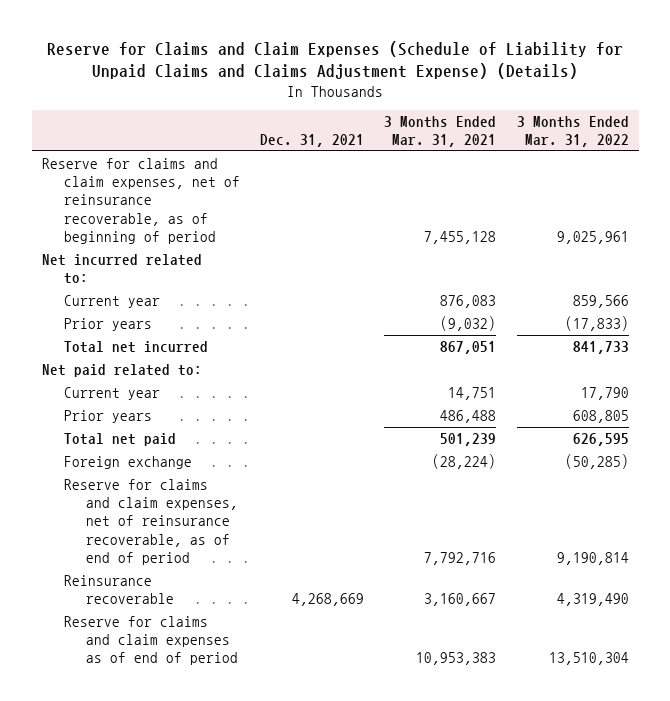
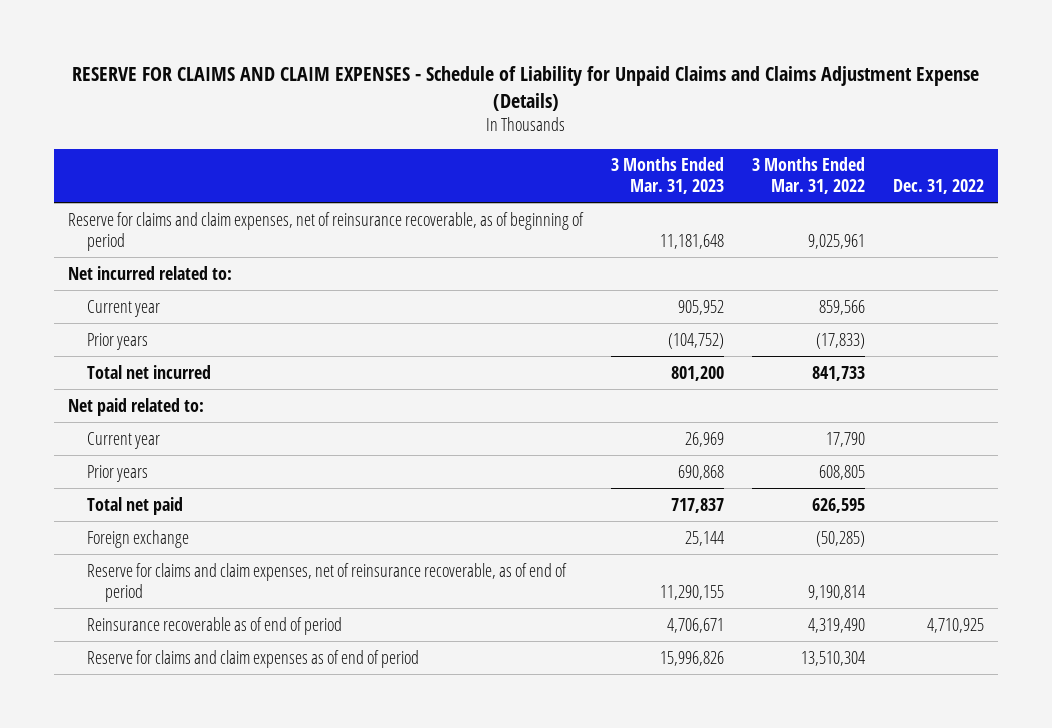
[47,40,624,80] Reserve for Claims and Claim Expenses (Schedule of Liability for Unpaid Claims and Claims Adjustment Expense) (Details) -> [72,66,980,112] RESERVE FOR CLAIMS AND CLAIM EXPENSES - Schedule of Liability for Unpaid Claims and Claims Adjustment Expense (Details)
[260,134,365,148] Dec. 31, 2021 -> none
[384,115,497,148] 3 Months Ended Mar. 31, 2021 -> none
none -> [611,157,725,195] 3 Months Ended Mar. 31, 2023
none -> [893,179,985,195] Dec. 31, 2022
[63,574,175,605] Reinsurance recoverable -> [86,616,342,635] Reinsurance recoverable as of end of period

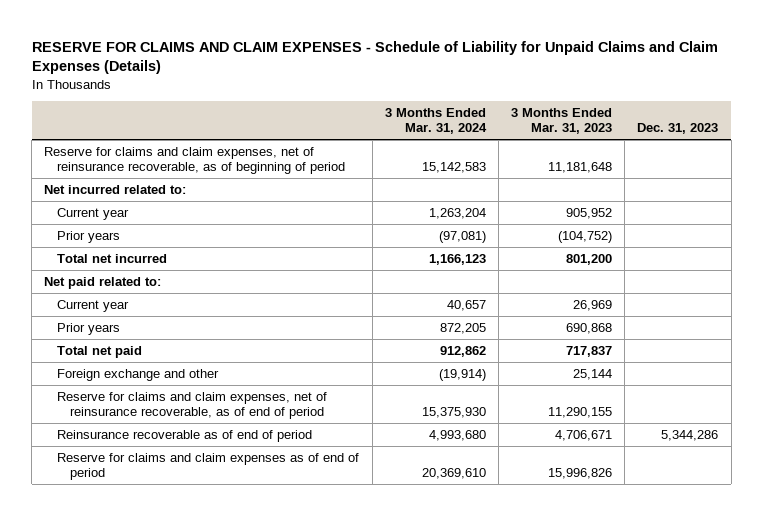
[72,66,980,112] RESERVE FOR CLAIMS AND CLAIM EXPENSES - Schedule of Liability for Unpaid Claims and Claims Adjustment Expense (Details) -> [31,40,718,75] RESERVE FOR CLAIMS AND CLAIM EXPENSES - Schedule of Liability for Unpaid Claims and Claim Expenses (Details)
[752,157,866,195] 3 Months Ended Mar. 31, 2022 -> none
[893,179,985,195] Dec. 31, 2022 -> none
none -> [384,108,487,135] 3 Months Ended Mar. 31, 2024
none -> [637,123,719,135] Dec. 31, 2023
[86,529,189,548] Foreign exchange -> [57,368,220,381] Foreign exchange and other

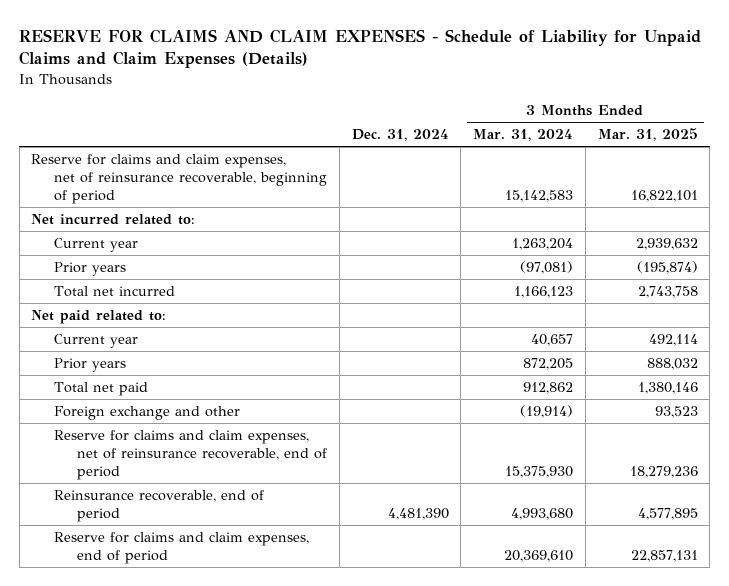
[511,108,613,135] 3 Months Ended Mar. 31, 2023 -> none
[637,123,719,135] Dec. 31, 2023 -> none
none -> [351,129,449,142] Dec. 31, 2024
none -> [597,128,698,142] Mar. 31, 2025
[44,146,346,174] Reserve for claims and claim expenses, net of reinsurance recoverable, as of beginning of period -> [31,153,328,205] Reserve for claims and claim expenses, net of reinsurance recoverable, beginning of period
[57,391,328,419] Reserve for claims and claim expenses, net of reinsurance recoverable, as of end of period -> [54,429,327,481] Reserve for claims and claim expenses, net of reinsurance recoverable, end of period
[57,429,313,442] Reinsurance recoverable as of end of period -> [54,489,265,522] Reinsurance recoverable, end of period
[57,452,360,480] Reserve for claims and claim expenses as of end of period -> [54,531,310,564] Reserve for claims and claim expenses, end of period

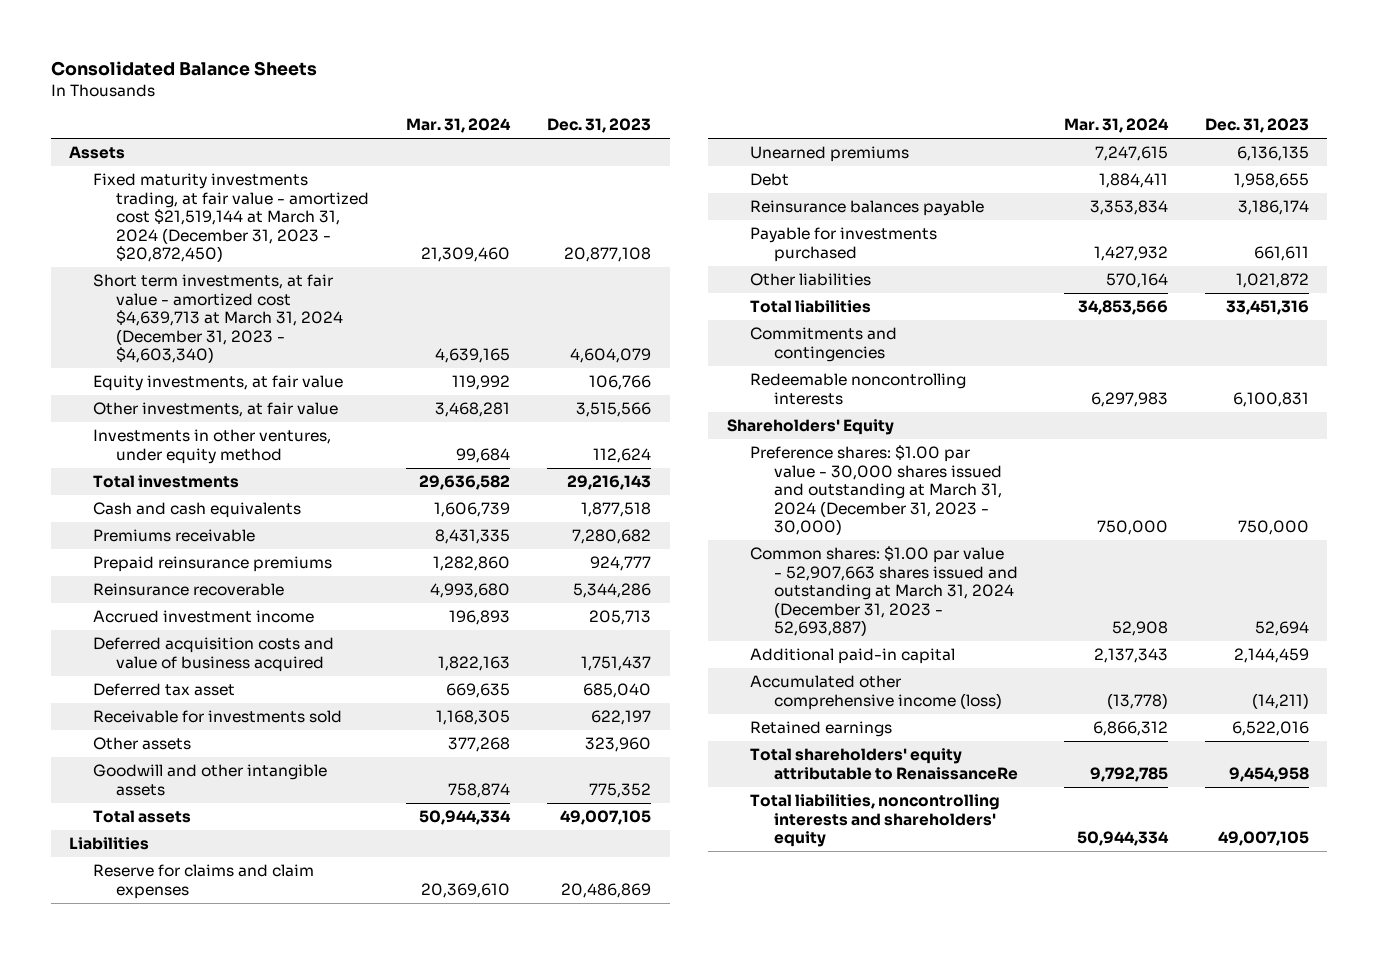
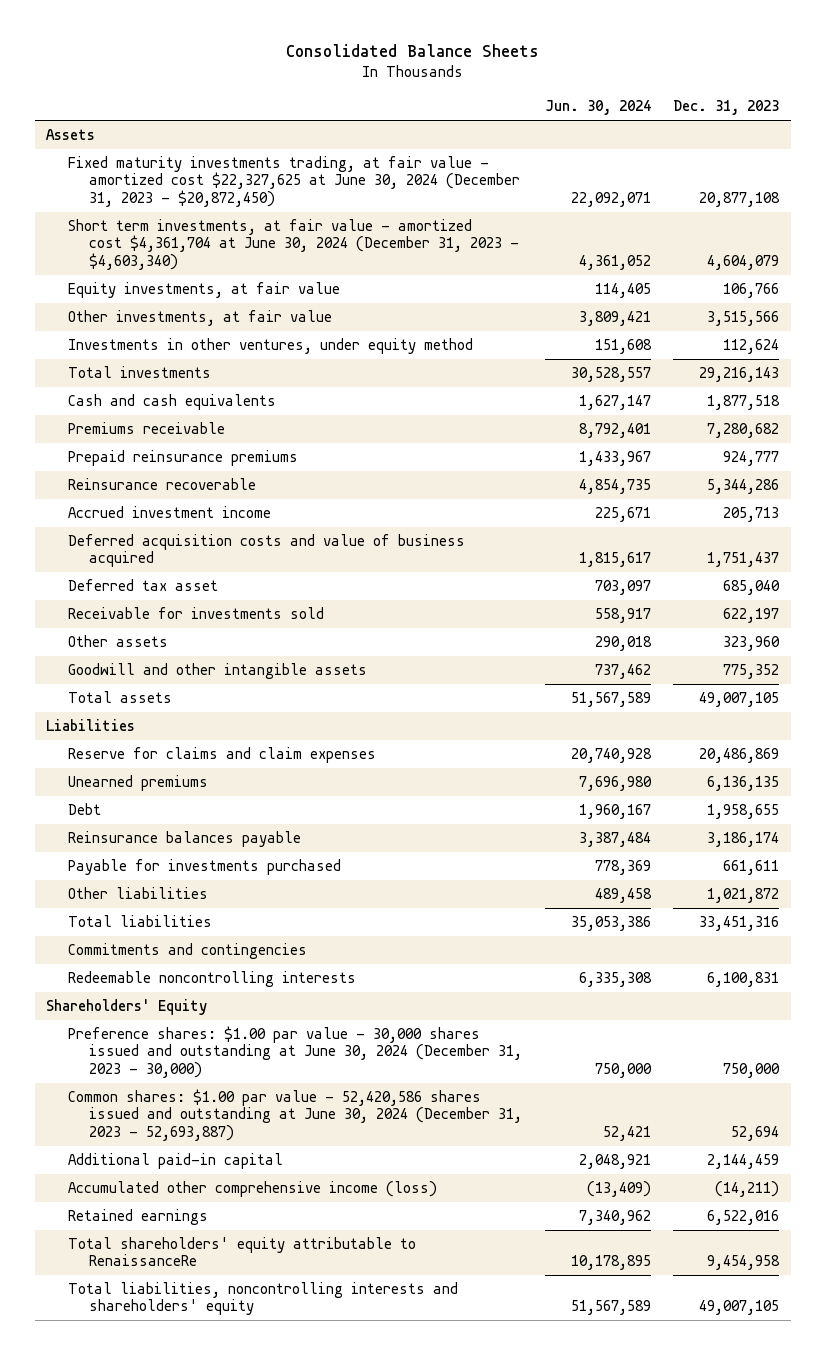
[406,118,512,134] Mar. 31, 2024 -> none
none -> [544,100,651,116] Jun. 30, 2024
[92,173,370,263] Fixed maturity investments trading, at fair value - amortized cost $21,519,144 at March 31, 2024 (December 31, 2023 - $20,872,450) -> [67,156,521,207] Fixed maturity investments trading, at fair value - amortized cost $22,327,625 at June 30, 2024 (December 31, 2023 - $20,872,450)
[92,274,344,364] Short term investments, at fair value - amortized cost $4,639,713 at March 31, 2024 (December 31, 2023 - $4,603,340) -> [67,219,520,270] Short term investments, at fair value - amortized cost $4,361,704 at June 30, 2024 (December 31, 2023 - $4,603,340)
[750,445,1003,536] Preference shares: $1.00 par value - 30,000 shares issued and outstanding at March 31, 2024 (December 31, 2023 - 30,000) -> [67,1026,523,1078] Preference shares: $1.00 par value - 30,000 shares issued and outstanding at June 30, 2024 (December 31, 2023 - 30,000)
[750,546,1019,637] Common shares: $1.00 par value - 52,907,663 shares issued and outstanding at March 31, 2024 (December 31, 2023 - 52,693,887) -> [67,1089,523,1141] Common shares: $1.00 par value - 52,420,586 shares issued and outstanding at June 30, 2024 (December 31, 2023 - 52,693,887)

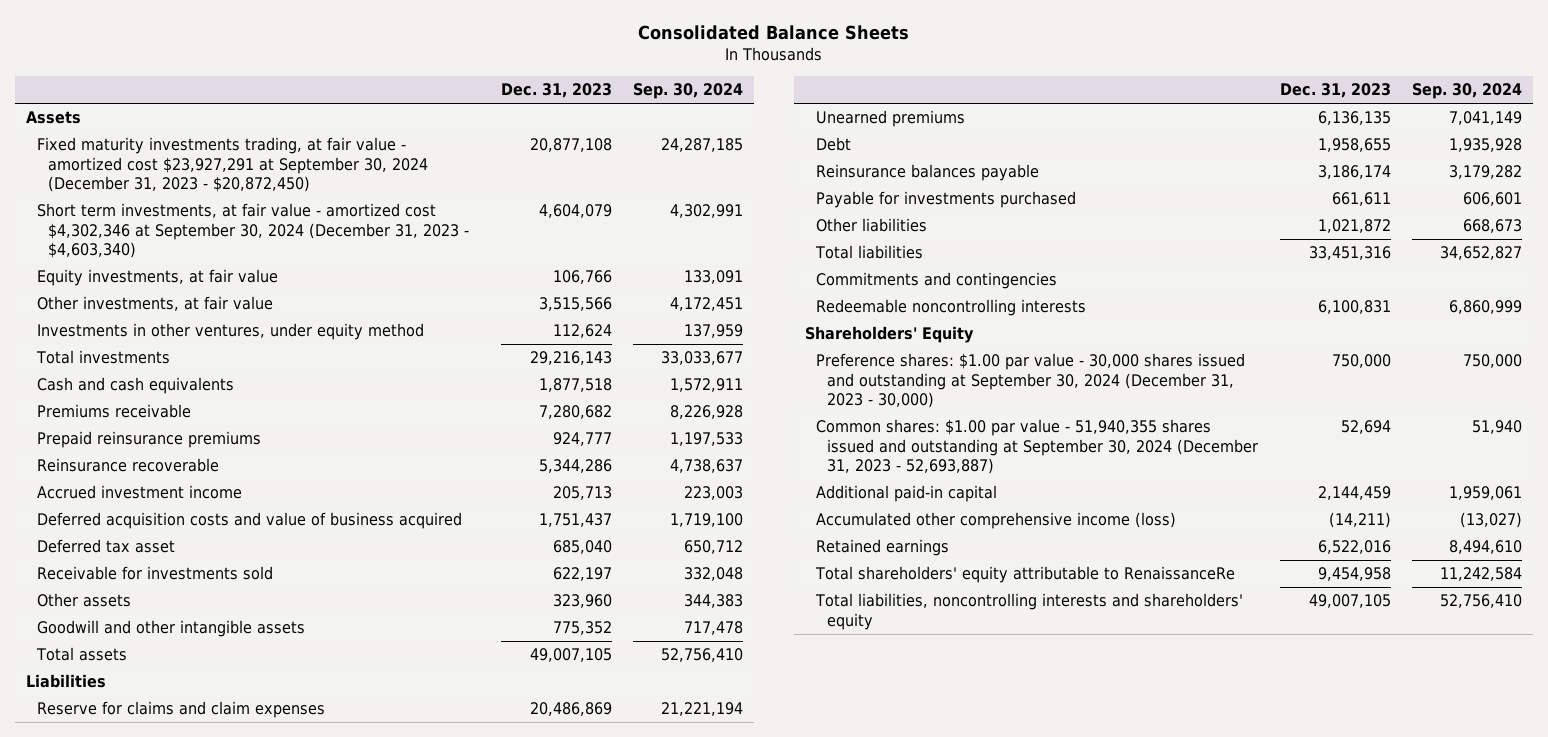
[544,100,651,116] Jun. 30, 2024 -> none
none -> [633,83,744,100] Sep. 30, 2024
[67,156,521,207] Fixed maturity investments trading, at fair value - amortized cost $22,327,625 at June 30, 2024 (December 31, 2023 - $20,872,450) -> [36,137,428,192] Fixed maturity investments trading, at fair value - amortized cost $23,927,291 at September 30, 2024 (December 31, 2023 - $20,872,450)
[67,219,520,270] Short term investments, at fair value - amortized cost $4,361,704 at June 30, 2024 (December 31, 2023 - $4,603,340) -> [36,203,469,258] Short term investments, at fair value - amortized cost $4,302,346 at September 30, 2024 (December 31, 2023 - $4,603,340)
[67,1026,523,1078] Preference shares: $1.00 par value - 30,000 shares issued and outstanding at June 30, 2024 (December 31, 2023 - 30,000) -> [815,353,1245,408] Preference shares: $1.00 par value - 30,000 shares issued and outstanding at September 30, 2024 (December 31, 2023 - 30,000)
[67,1089,523,1141] Common shares: $1.00 par value - 52,420,586 shares issued and outstanding at June 30, 2024 (December 31, 2023 - 52,693,887) -> [815,419,1258,474] Common shares: $1.00 par value - 51,940,355 shares issued and outstanding at September 30, 2024 (December 31, 2023 - 52,693,887)

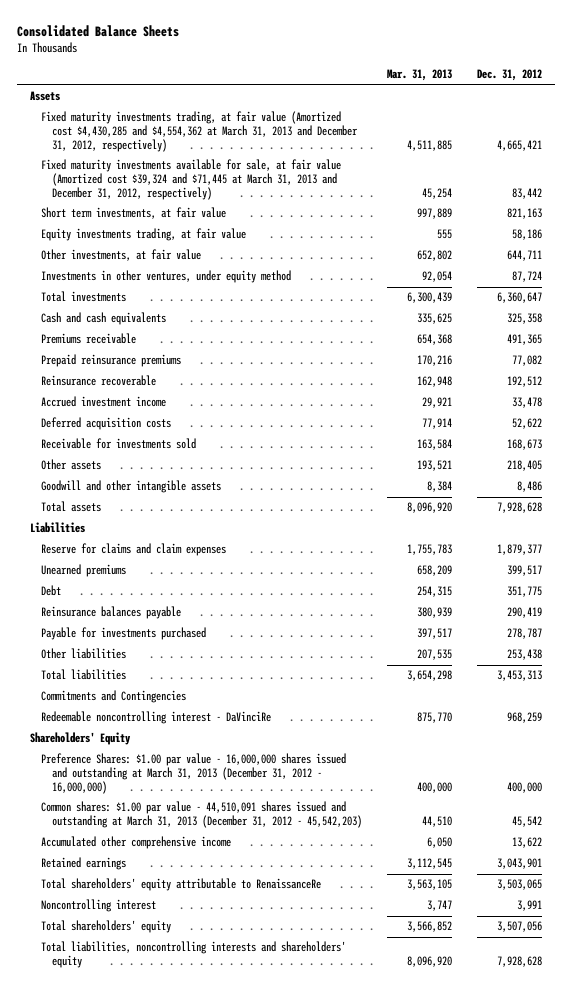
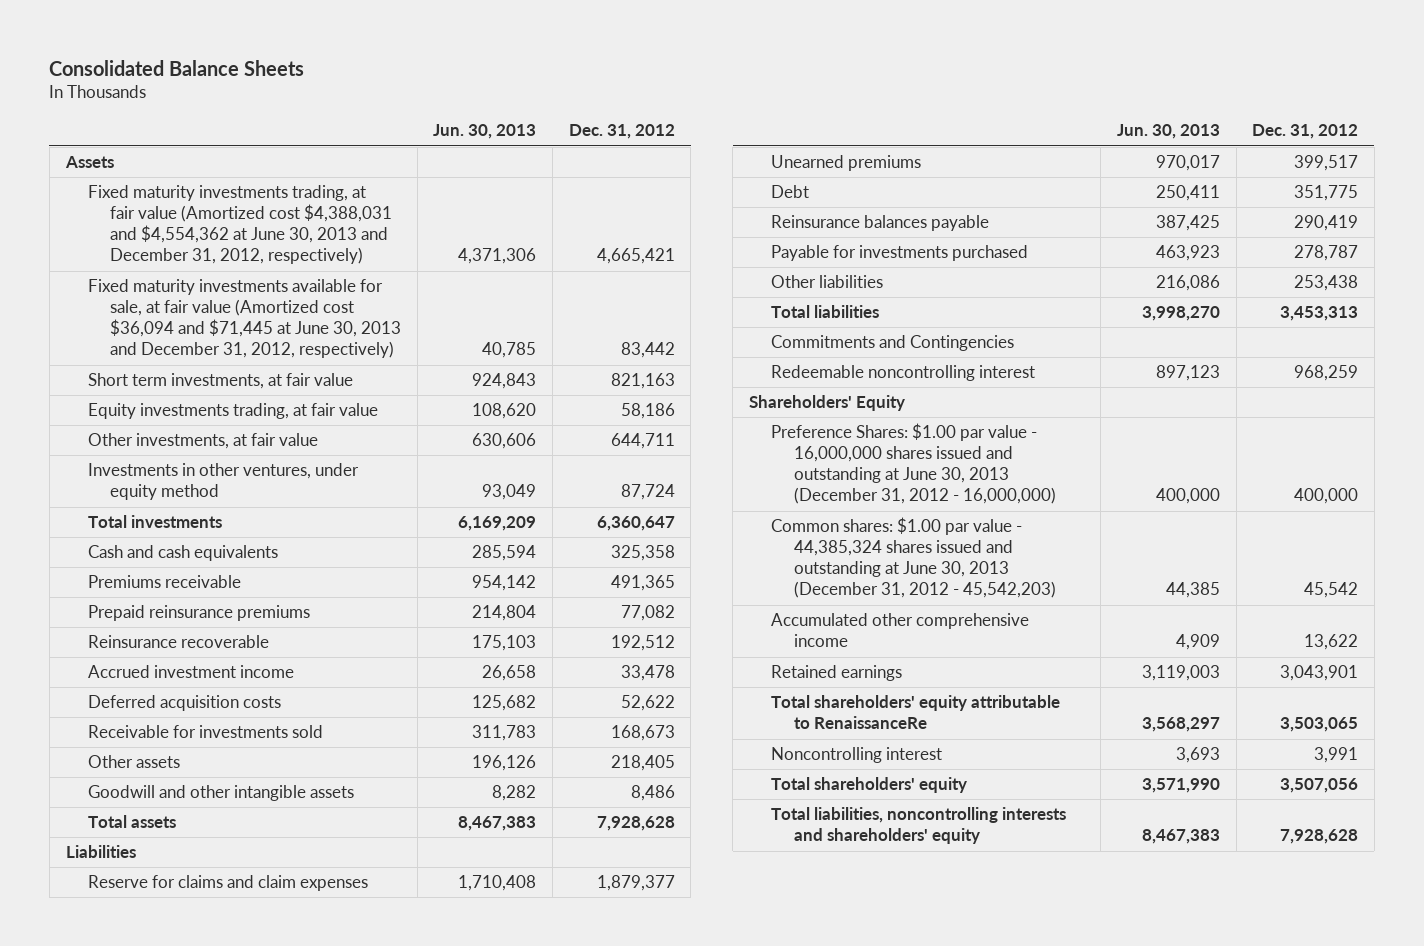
[387,69,453,82] Mar. 31, 2013 -> none
none -> [433,124,537,140] Jun. 30, 2013
[40,111,358,153] Fixed maturity investments trading, at fair value (Amortized cost $4,430,285 and $4,554,362 at March 31, 2013 and December 31, 2012, respectively) -> [87,185,393,265] Fixed maturity investments trading, at fair value (Amortized cost $4,388,031 and $4,554,362 at June 30, 2013 and December 31, 2012, respectively)
[40,159,341,201] Fixed maturity investments available for sale, at fair value (Amortized cost $39,324 and $71,445 at March 31, 2013 and December 31, 2012, respectively) -> [87,279,402,359] Fixed maturity investments available for sale, at fair value (Amortized cost $36,094 and $71,445 at June 30, 2013 and December 31, 2012, respectively)
[40,711,271,725] Redeemable noncontrolling interest - DaVinciRe -> [771,365,1036,382] Redeemable noncontrolling interest
[40,753,346,795] Preference Shares: $1.00 par value - 16,000,000 shares issued and outstanding at March 31, 2013 (December 31, 2012 - 16,000,000) -> [771,423,1056,505] Preference Shares: $1.00 par value - 16,000,000 shares issued and outstanding at June 30, 2013 (December 31, 2012 - 16,000,000)
[40,801,362,829] Common shares: $1.00 par value - 44,510,091 shares issued and outstanding at March 31, 2013 (December 31, 2012 - 45,542,203) -> [771,517,1056,599] Common shares: $1.00 par value - 44,385,324 shares issued and outstanding at June 30, 2013 (December 31, 2012 - 45,542,203)

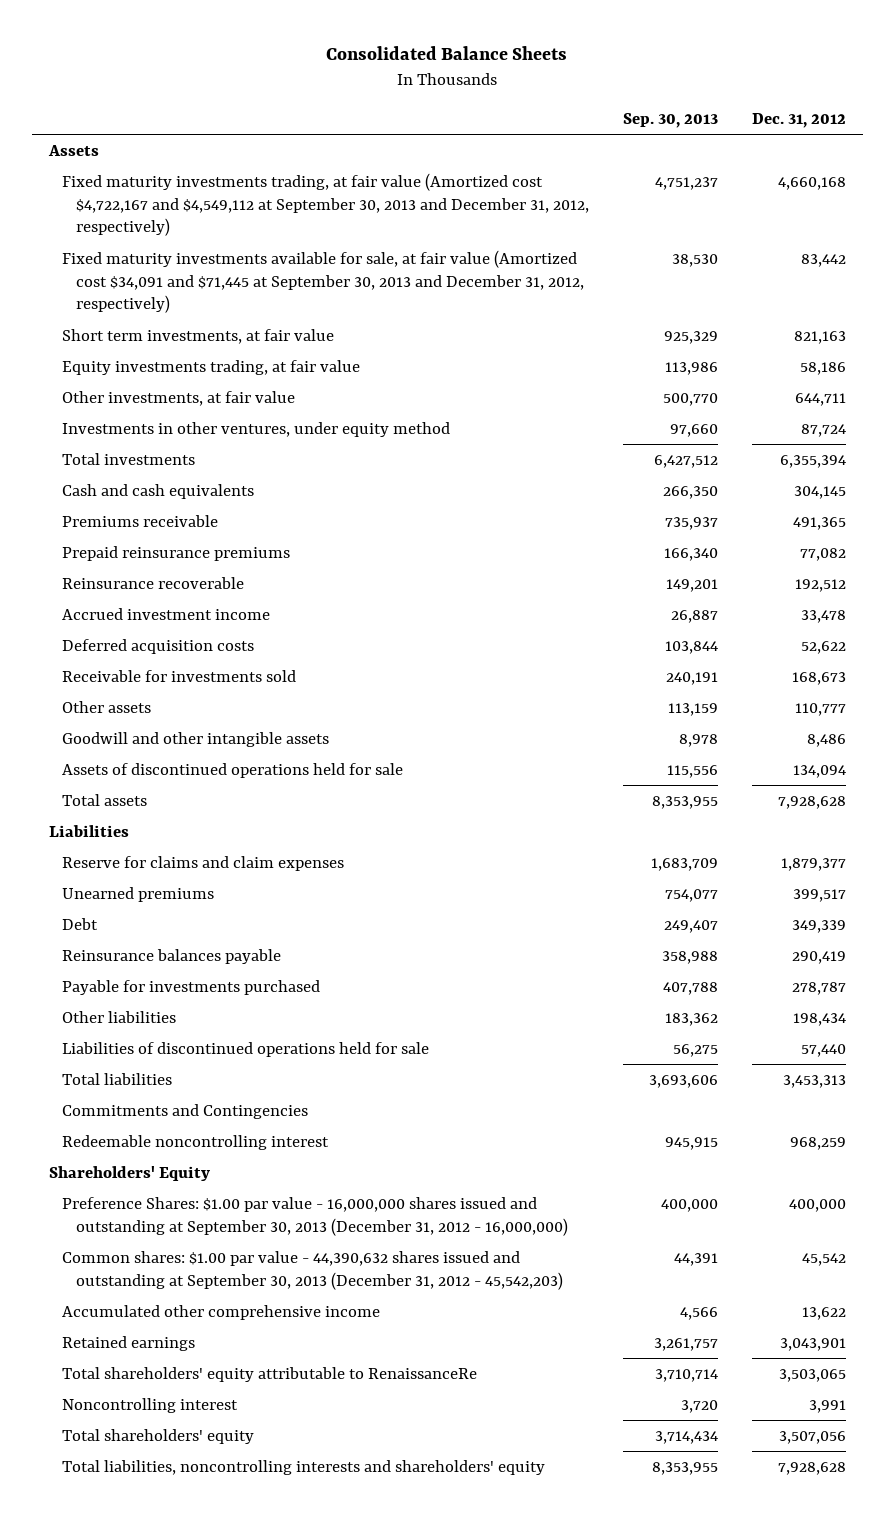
[433,124,537,140] Jun. 30, 2013 -> none
none -> [622,113,718,129] Sep. 30, 2013
[87,185,393,265] Fixed maturity investments trading, at fair value (Amortized cost $4,388,031 and $4,554,362 at June 30, 2013 and December 31, 2012, respectively) -> [62,172,589,237] Fixed maturity investments trading, at fair value (Amortized cost $4,722,167 and $4,549,112 at September 30, 2013 and December 31, 2012, respectively)
[596,248,675,265] 4,665,421 -> [777,176,846,190] 4,660,168
[87,279,402,359] Fixed maturity investments available for sale, at fair value (Amortized cost $36,094 and $71,445 at June 30, 2013 and December 31, 2012, respectively) -> [62,249,584,314] Fixed maturity investments available for sale, at fair value (Amortized cost $34,091 and $71,445 at September 30, 2013 and December 31, 2012, respectively)
[596,516,675,532] 6,360,647 -> [779,454,846,468] 6,355,394
[610,545,675,562] 325,358 -> [793,485,846,499] 304,145
[610,755,675,772] 218,405 -> [794,702,846,716] 110,777
none -> [62,762,404,778] Assets of discontinued operations held for sale
[1294,185,1359,202] 351,775 -> [791,919,846,933] 349,339
[1294,275,1359,292] 253,438 -> [792,1012,846,1026] 198,434
none -> [62,1041,430,1057] Liabilities of discontinued operations held for sale
[771,423,1056,505] Preference Shares: $1.00 par value - 16,000,000 shares issued and outstanding at June 30, 2013 (December 31, 2012 - 16,000,000) -> [62,1196,568,1236] Preference Shares: $1.00 par value - 16,000,000 shares issued and outstanding at September 30, 2013 (December 31, 2012 - 16,000,000)
[771,517,1056,599] Common shares: $1.00 par value - 44,385,324 shares issued and outstanding at June 30, 2013 (December 31, 2012 - 45,542,203) -> [62,1250,563,1290] Common shares: $1.00 par value - 44,390,632 shares issued and outstanding at September 30, 2013 (December 31, 2012 - 45,542,203)

